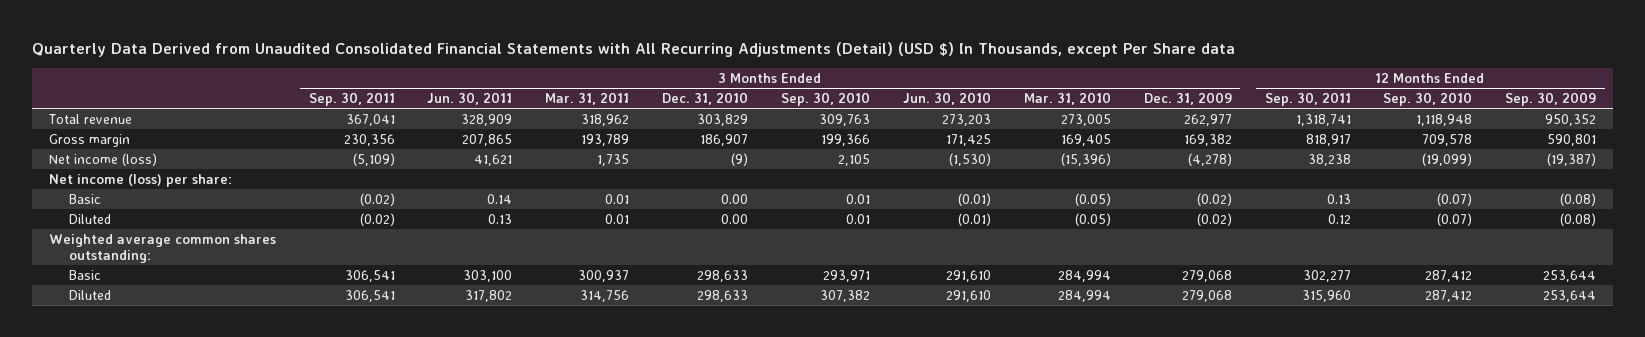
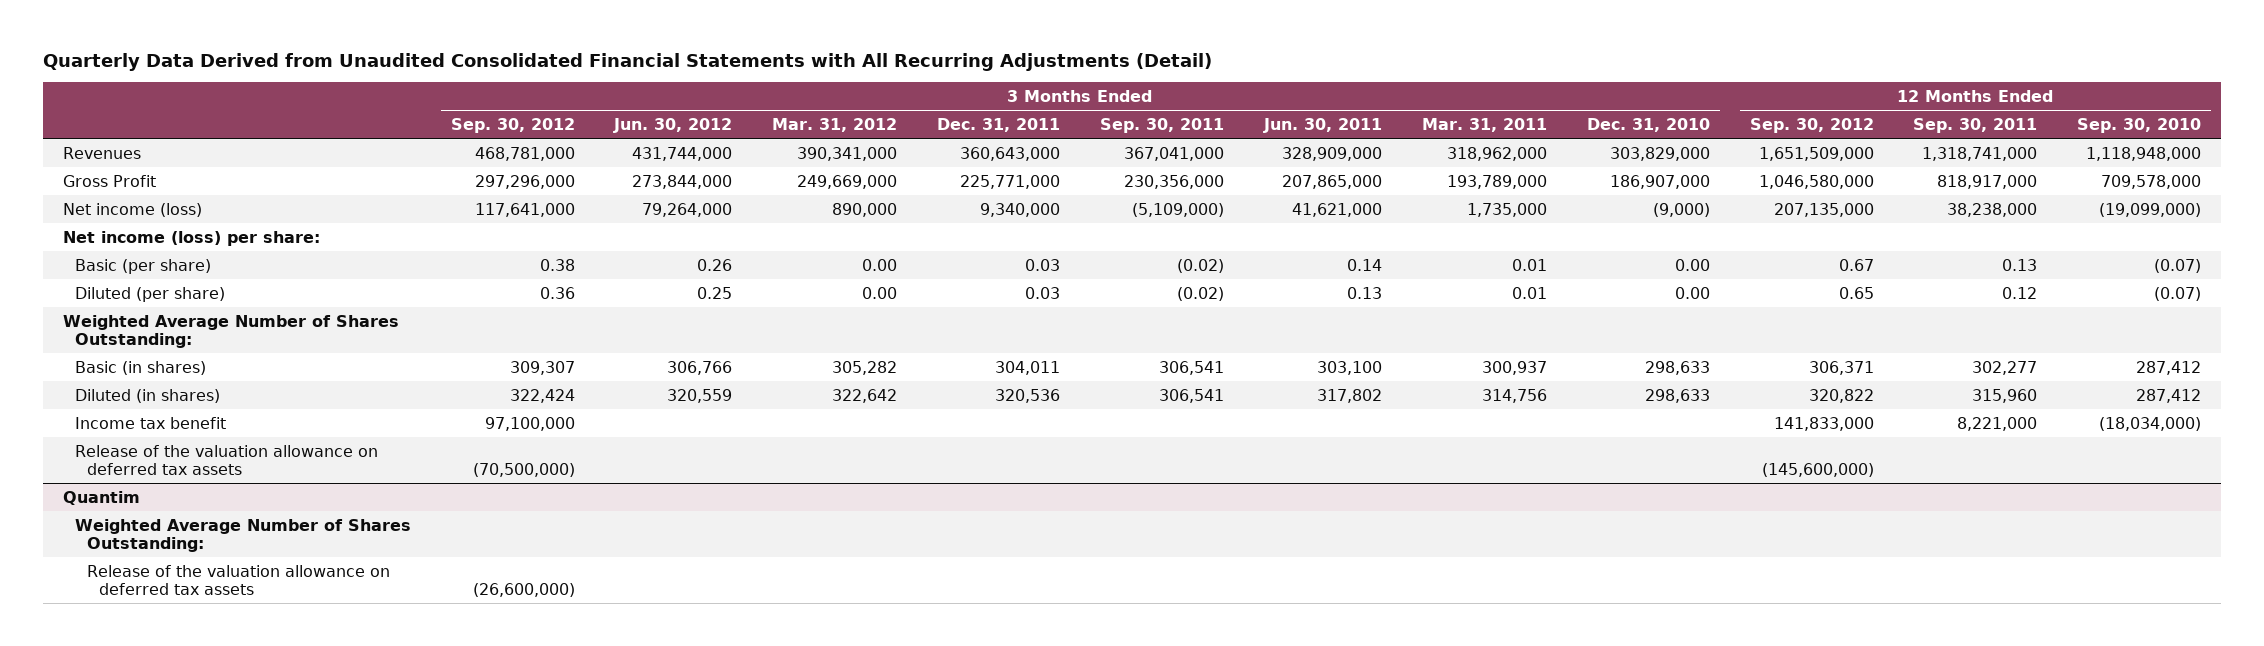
[32,42,1236,58] Quarterly Data Derived from Unaudited Consolidated Financial Statements with All Recurring Adjustments (Detail) (USD $) In Thousands, except Per Share data -> [42,52,1212,71] Quarterly Data Derived from Unaudited Consolidated Financial Statements with All Recurring Adjustments (Detail)
[781,92,871,107] Sep. 30, 2010 -> none
[902,92,991,106] Jun. 30, 2010 -> none
[1023,92,1111,106] Mar. 31, 2010 -> none
[1143,92,1232,106] Dec. 31, 2009 -> none
[1505,92,1597,107] Sep. 30, 2009 -> none
none -> [450,117,575,133] Sep. 30, 2012
none -> [613,117,733,133] Jun. 30, 2012
none -> [772,117,898,132] Mar. 31, 2012
none -> [937,117,1061,132] Dec. 31, 2011
none -> [1749,117,1874,133] Sep. 30, 2012
[47,113,132,124] Total revenue -> none
none -> [62,146,141,159] Revenues
[48,133,130,147] Gross margin -> [62,174,156,187] Gross Profit
[343,133,395,146] 230,356 -> [1124,174,1225,189] 230,356,000
[462,133,513,146] 207,865 -> [1281,174,1382,189] 207,865,000
[581,133,630,146] 193,789 -> [1446,174,1547,189] 193,789,000
[700,133,749,146] 186,907 -> [1609,174,1710,189] 186,907,000
[1305,133,1351,146] 818,917 -> [1937,174,2038,189] 818,917,000
[1422,133,1473,146] 709,578 -> [2101,174,2202,189] 709,578,000
[352,152,395,166] (5,109) -> [1132,202,1225,217] (5,109,000)
[474,153,513,166] 41,621 -> [1291,202,1382,217] 41,621,000
[597,153,630,166] 1,735 -> [1466,202,1547,217] 1,735,000
[731,152,749,166] (9) -> [1652,202,1710,217] (9,000)
[1307,153,1351,166] 38,238 -> [1947,202,2038,217] 38,238,000
[1422,152,1473,166] (19,099) -> [2099,202,2202,217] (19,099,000)
[68,193,101,204] Basic -> [74,258,211,274] Basic (per share)
[68,213,111,224] Diluted -> [74,286,225,302] Diluted (per share)
[48,233,276,264] Weighted average common shares outstanding: -> [62,314,399,348] Weighted Average Number of Shares Outstanding:
[68,269,101,280] Basic -> [74,360,206,375] Basic (in shares)
[68,289,111,300] Diluted -> [74,388,220,403] Diluted (in shares)
none -> [74,416,226,429] Income tax benefit
none -> [74,444,378,475] Release of the valuation allowance on deferred tax assets
none -> [62,490,140,505] Quantim
none -> [74,518,411,552] Weighted Average Number of Shares Outstanding:
none -> [86,564,390,595] Release of the valuation allowance on deferred tax assets

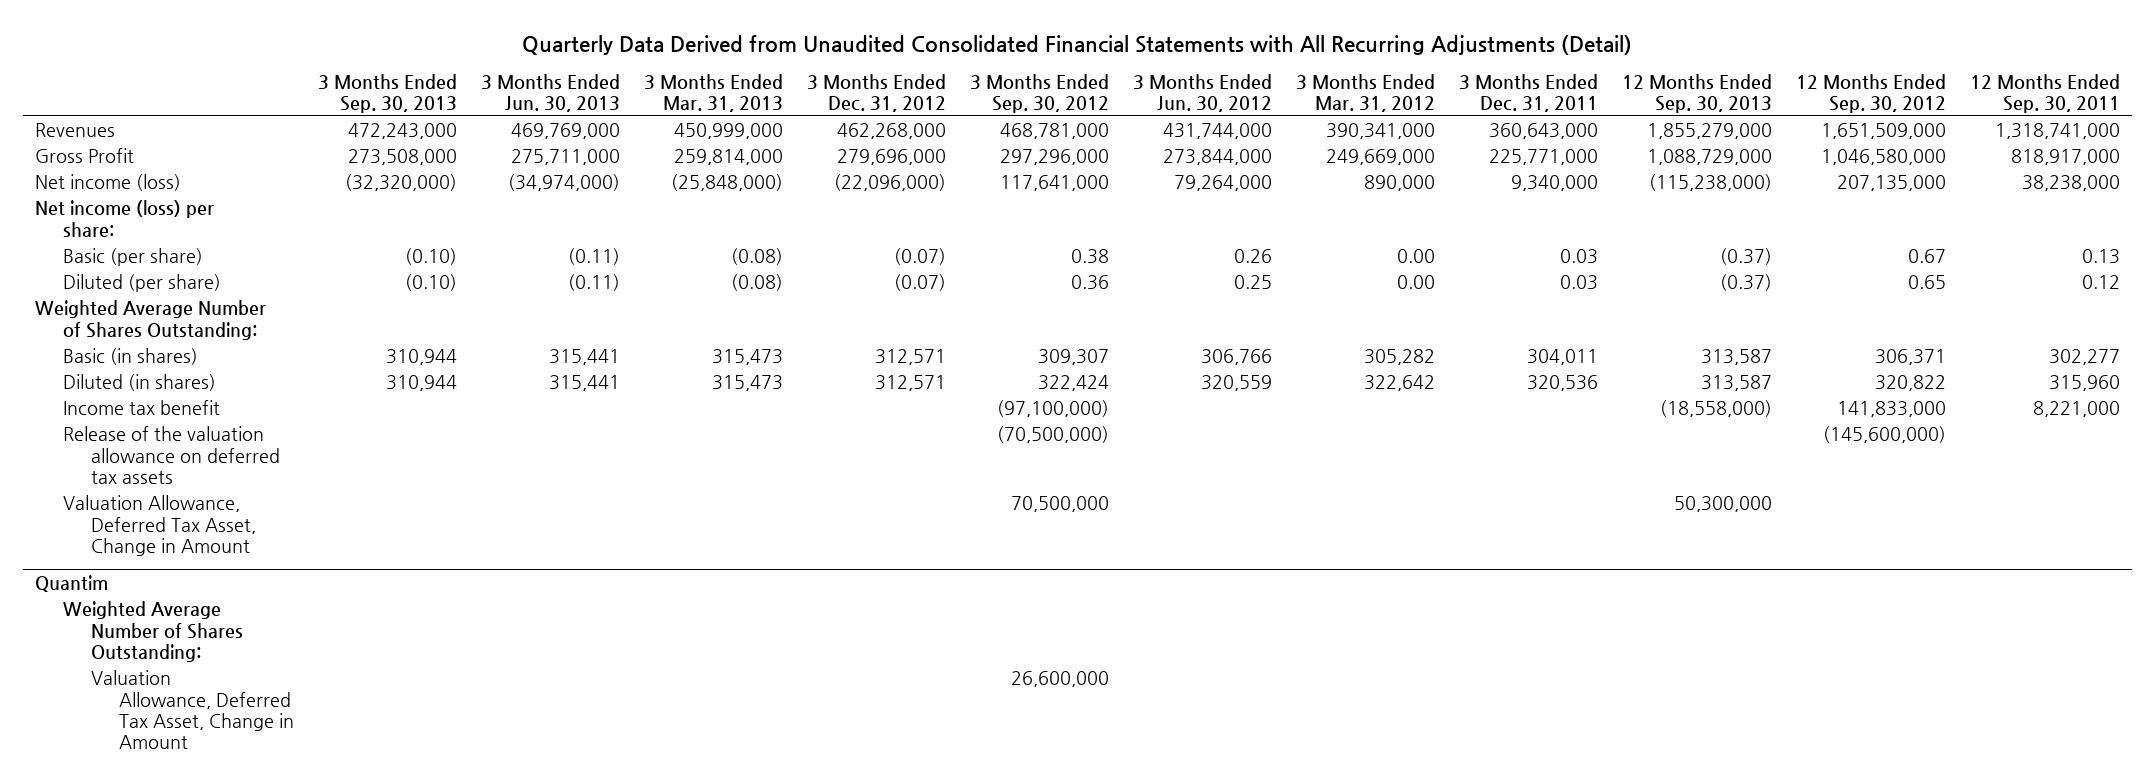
[1100,117,1225,133] Sep. 30, 2011 -> none
[1262,117,1382,133] Jun. 30, 2011 -> none
[1421,117,1547,132] Mar. 31, 2011 -> none
[1586,117,1710,132] Dec. 31, 2010 -> none
[2077,117,2202,133] Sep. 30, 2010 -> none
none -> [318,73,458,113] 3 Months Ended Sep. 30, 2013
none -> [481,73,621,112] 3 Months Ended Jun. 30, 2013
none -> [644,73,784,112] 3 Months Ended Mar. 31, 2013
none -> [807,73,947,112] 3 Months Ended Dec. 31, 2012
none -> [1621,73,1772,113] 12 Months Ended Sep. 30, 2013
[484,416,575,431] 97,100,000 -> [997,400,1110,418] (97,100,000)
none -> [63,495,257,557] Valuation Allowance, Deferred Tax Asset, Change in Amount
[86,564,390,595] Release of the valuation allowance on deferred tax assets -> none
none -> [91,670,295,750] Valuation Allowance, Deferred Tax Asset, Change in Amount

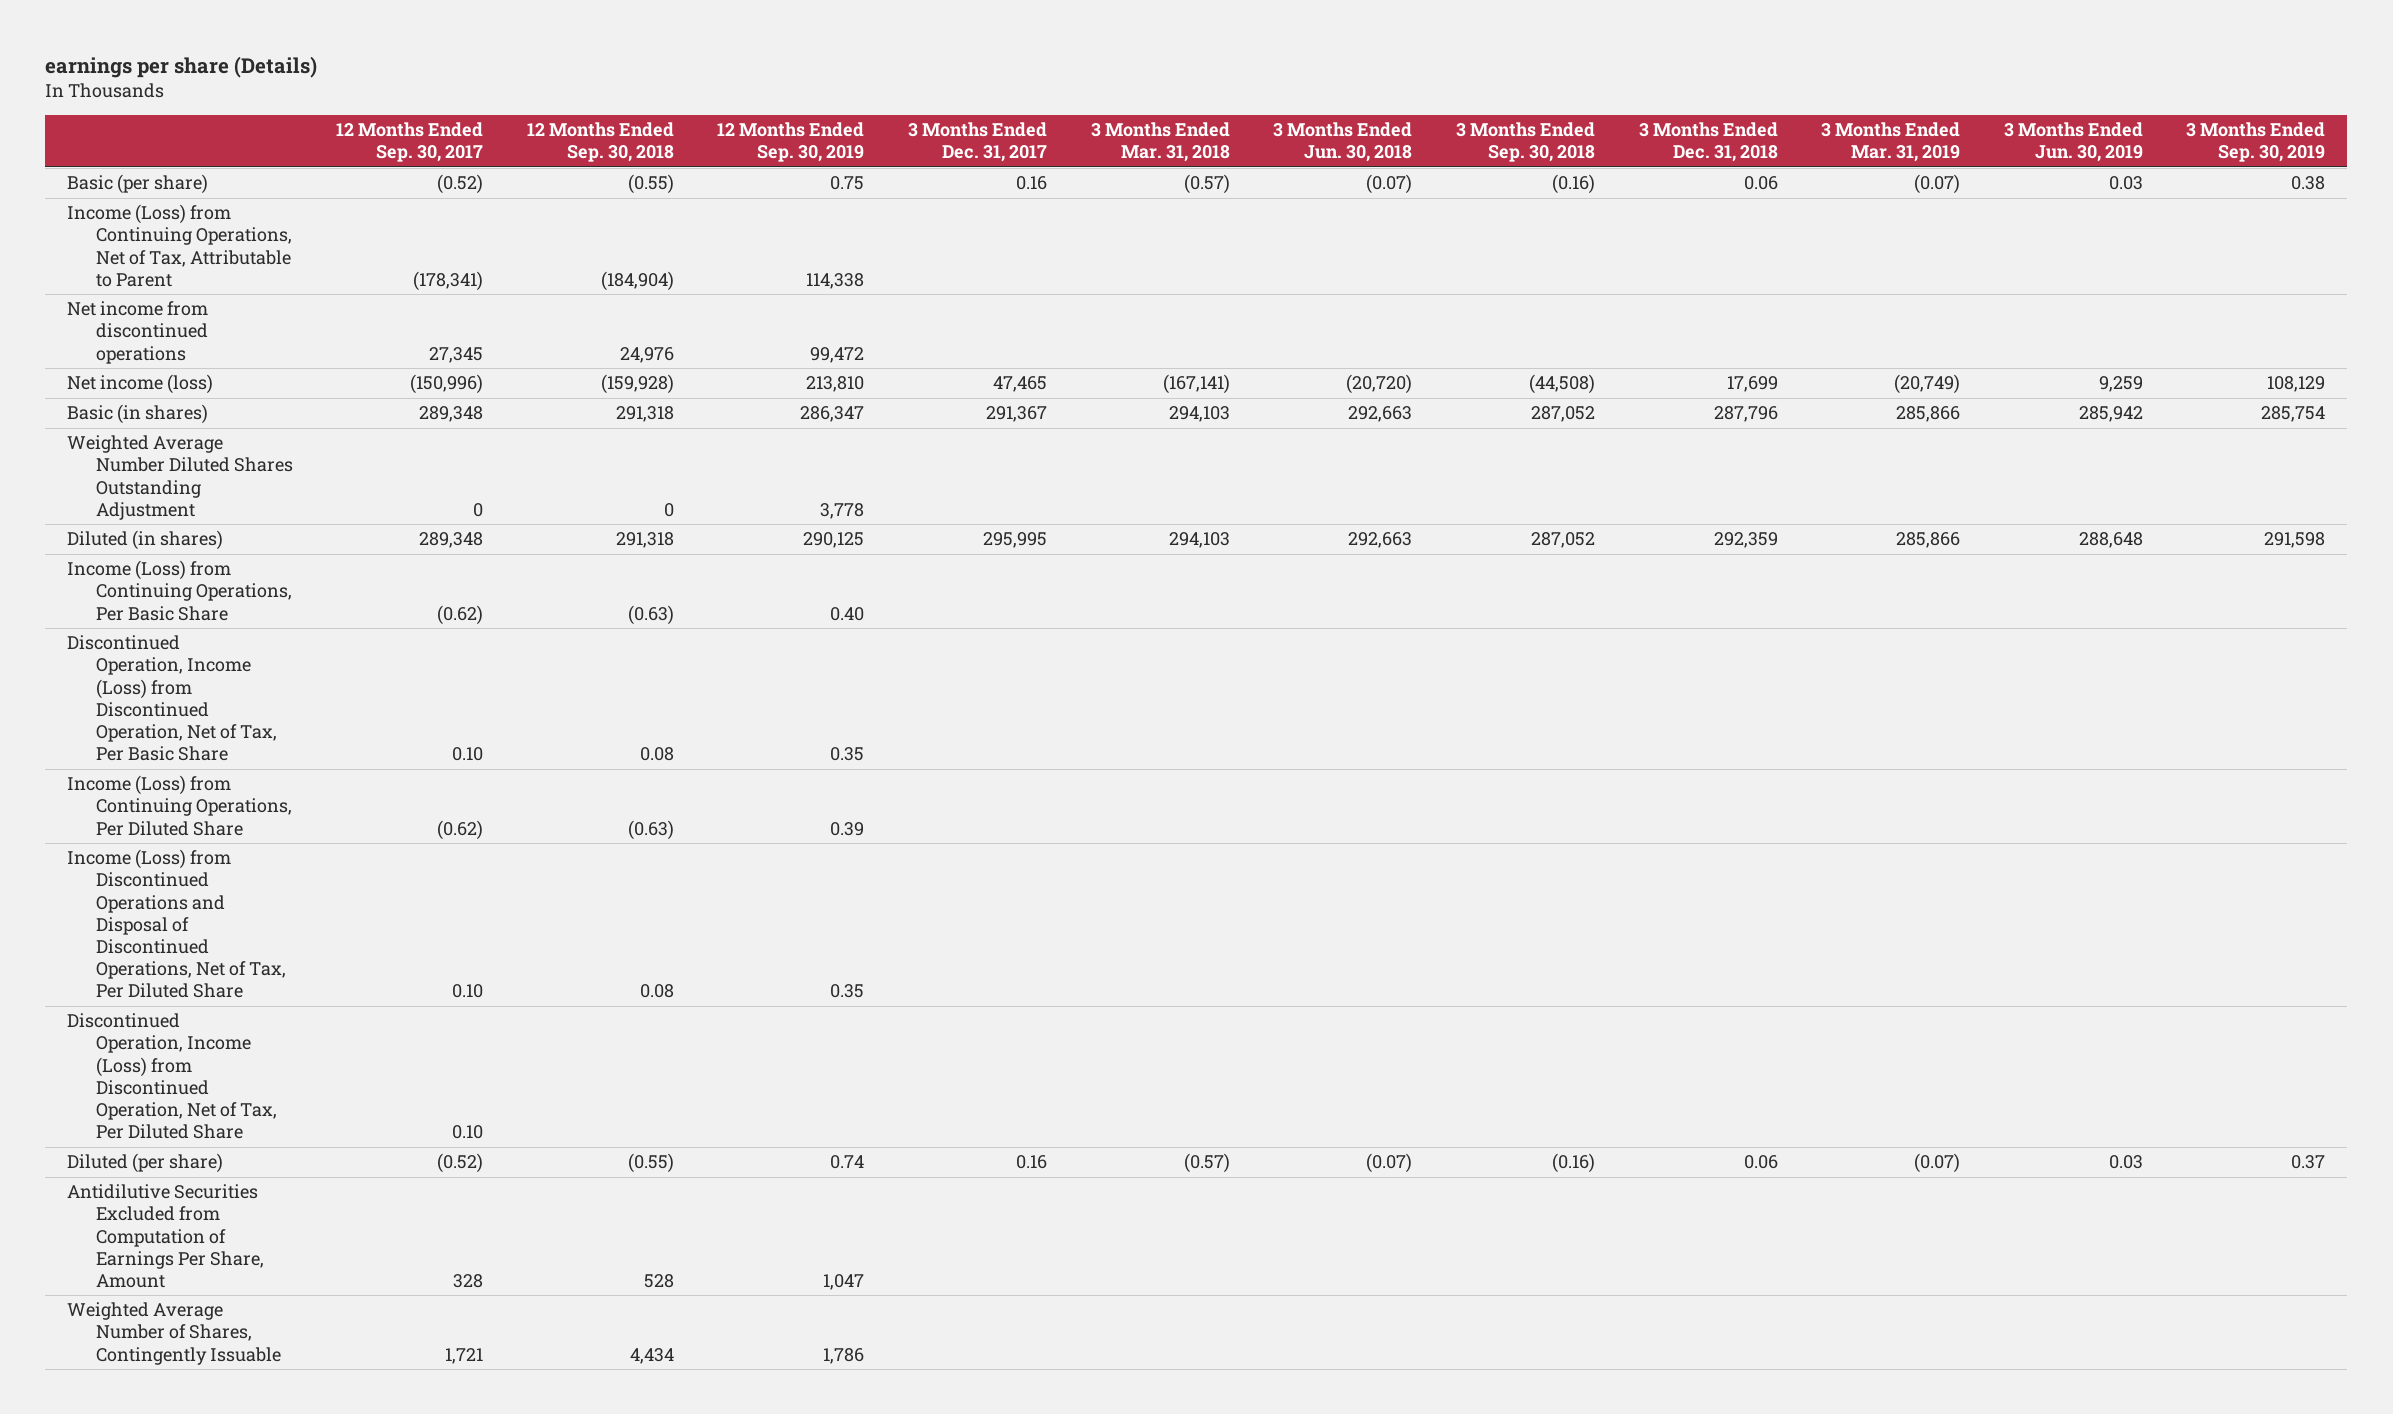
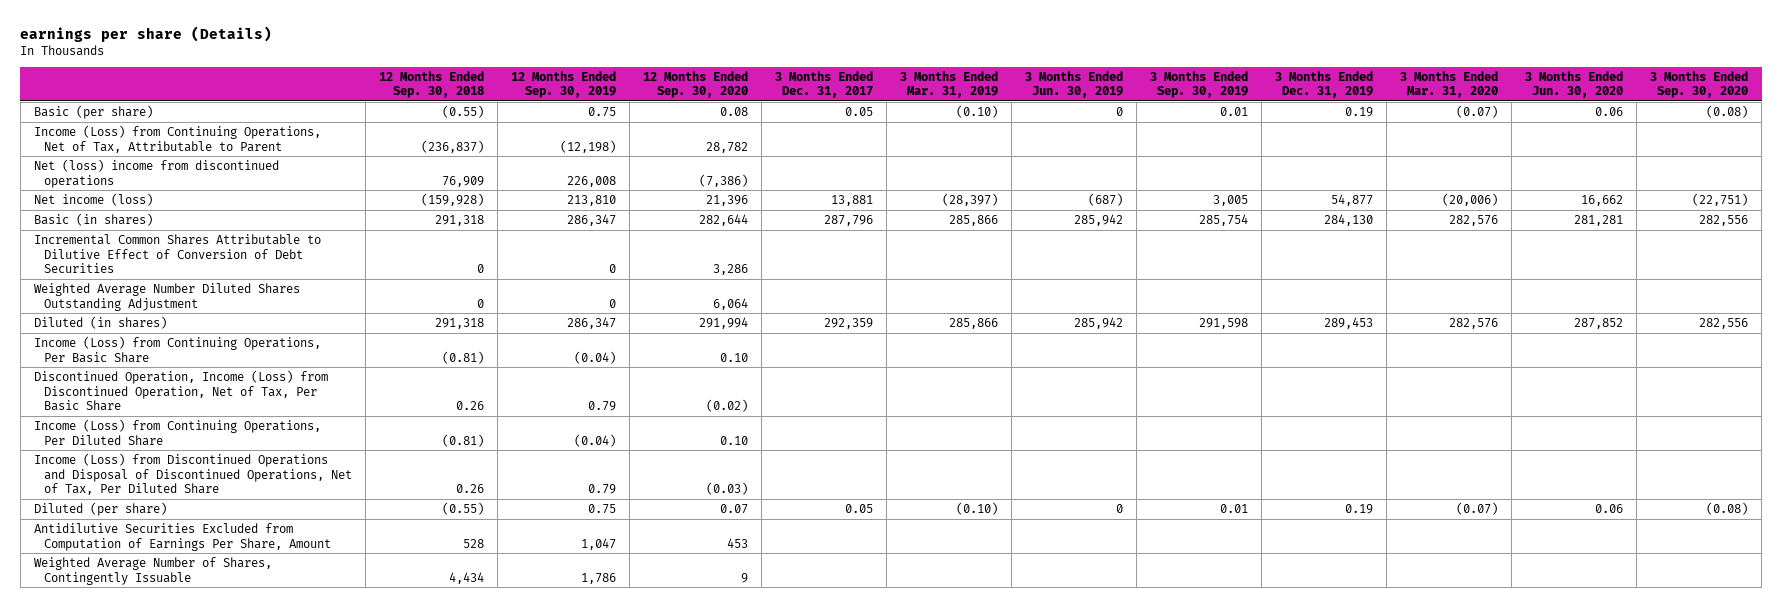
[336,122,484,163] 12 Months Ended Sep. 30, 2017 -> none
[1090,122,1230,163] 3 Months Ended Mar. 31, 2018 -> none
[1273,122,1413,163] 3 Months Ended Jun. 30, 2018 -> none
[1455,122,1595,163] 3 Months Ended Sep. 30, 2018 -> none
[1638,122,1778,163] 3 Months Ended Dec. 31, 2018 -> none
none -> [642,70,748,99] 12 Months Ended Sep. 30, 2020
none -> [1275,70,1374,99] 3 Months Ended Dec. 31, 2019
none -> [1400,70,1499,99] 3 Months Ended Mar. 31, 2020
none -> [1525,70,1624,99] 3 Months Ended Jun. 30, 2020
none -> [1650,70,1749,99] 3 Months Ended Sep. 30, 2020
[67,1013,277,1140] Discontinued Operation, Income (Loss) from Discontinued Operation, Net of Tax, Per Diluted Share -> none
[1016,176,1048,191] 0.16 -> [844,107,873,117] 0.05
[1914,174,1961,195] (0.07) -> [955,105,998,119] (0.10)
[2108,176,2143,191] 0.03 -> [1115,107,1123,117] 0
[2291,176,2326,191] 0.38 -> [1219,107,1248,117] 0.01
[600,270,674,291] (184,904) -> [420,139,484,153] (236,837)
[806,272,865,289] 114,338 -> [559,139,616,153] (12,198)
[67,301,209,364] Net income from discontinued operations -> [33,159,279,188] Net (loss) income from discontinued operations
[619,346,674,363] 24,976 -> [441,175,484,187] 76,909
[810,346,865,363] 99,472 -> [566,175,616,187] 226,008
[993,376,1048,393] 47,465 -> [830,195,873,207] 13,881
[1894,374,1961,395] (20,749) -> [941,193,998,207] (28,397)
[2098,376,2143,393] 9,259 -> [1087,193,1123,207] (687)
[2267,376,2326,393] 108,129 -> [1212,195,1248,207] 3,005
[986,406,1048,423] 291,367 -> [823,215,873,227] 287,796
none -> [33,234,321,273] Incremental Common Shares Attributable to Dilutive Effect of Conversion of Debt Securities
[820,502,865,519] 3,778 -> [608,298,616,308] 0
[803,532,865,549] 290,125 -> [566,317,616,330] 286,347
[983,532,1048,549] 295,995 -> [823,318,873,330] 292,359
[2078,532,2143,549] 288,648 -> [1073,317,1123,330] 285,942
[627,604,674,625] (0.63) -> [441,350,484,364] (0.81)
[830,606,865,621] 0.40 -> [573,350,616,364] (0.04)
[639,747,674,762] 0.08 -> [455,400,484,410] 0.26
[830,747,865,762] 0.35 -> [587,400,616,411] 0.79
[627,819,674,840] (0.63) -> [441,433,484,447] (0.81)
[830,821,865,836] 0.39 -> [573,433,616,447] (0.04)
[639,984,674,999] 0.08 -> [455,483,484,493] 0.26
[830,984,865,999] 0.35 -> [587,483,616,494] 0.79
[830,1155,865,1170] 0.74 -> [587,504,616,515] 0.75
[1016,1155,1048,1170] 0.16 -> [844,504,873,514] 0.05
[1914,1153,1961,1174] (0.07) -> [955,502,998,516] (0.10)
[2108,1155,2143,1170] 0.03 -> [1115,504,1123,514] 0
[2291,1155,2326,1170] 0.37 -> [1219,504,1248,514] 0.01

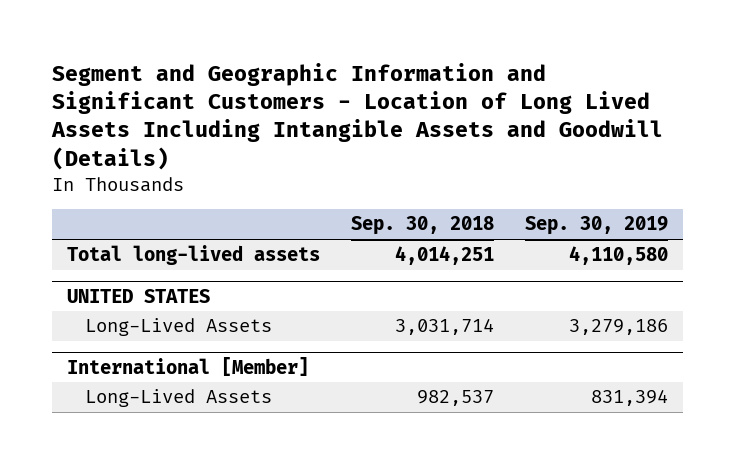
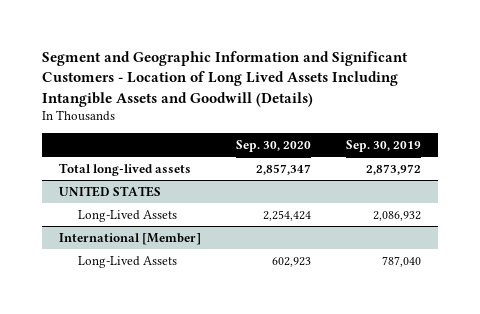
[350,216,494,236] Sep. 30, 2018 -> none
none -> [236,140,312,153] Sep. 30, 2020
[568,246,668,266] 4,110,580 -> [365,163,421,175] 2,873,972
[568,319,668,336] 3,279,186 -> [372,210,421,221] 2,086,932
[590,389,668,407] 831,394 -> [381,255,421,267] 787,040

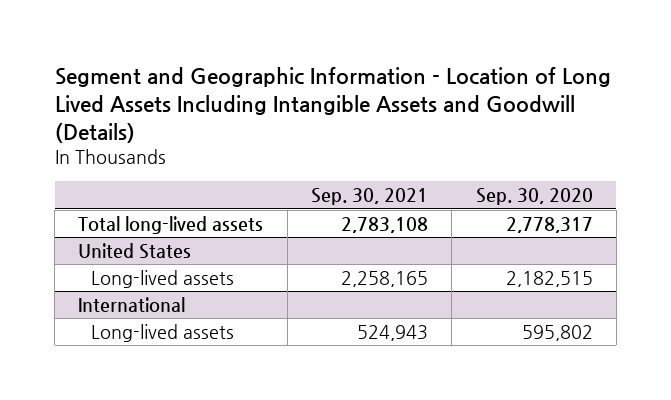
[41,51,408,107] Segment and Geographic Information and Significant Customers - Location of Long Lived Assets Including Intangible Assets and Goodwill (Details) -> [54,66,611,143] Segment and Geographic Information - Location of Long Lived Assets Including Intangible Assets and Goodwill (Details)
[345,140,421,153] Sep. 30, 2019 -> none
none -> [311,188,429,206] Sep. 30, 2021
[256,163,312,175] 2,857,347 -> [505,216,593,233] 2,778,317
[59,185,162,197] UNITED STATES -> [78,242,192,259] United States
[77,209,177,222] Long-Lived Assets -> [91,269,235,288] Long-lived assets
[263,209,312,221] 2,254,424 -> [505,270,593,287] 2,182,515
[59,232,202,245] International [Member] -> [78,296,186,312] International
[77,255,177,268] Long-Lived Assets -> [91,323,235,342] Long-lived assets
[272,256,312,267] 602,923 -> [521,324,593,341] 595,802

